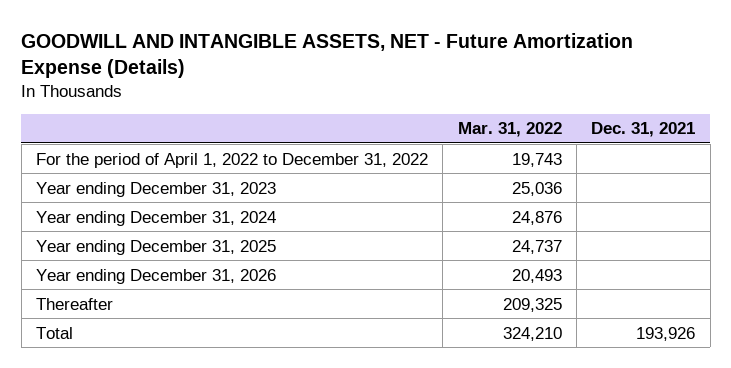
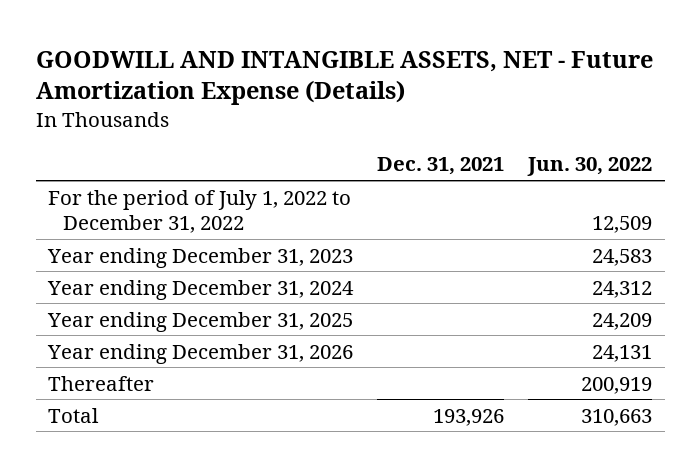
[457,122,562,138] Mar. 31, 2022 -> none
none -> [527,157,653,177] Jun. 30, 2022
[36,152,429,168] For the period of April 1, 2022 to December 31, 2022 -> [47,189,351,234] For the period of July 1, 2022 to December 31, 2022

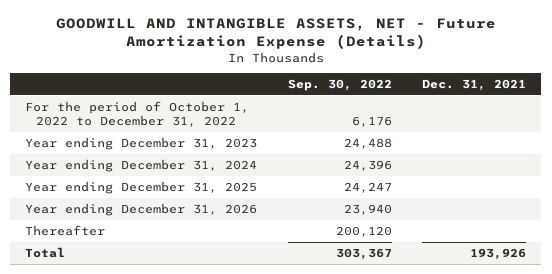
[527,157,653,177] Jun. 30, 2022 -> none
none -> [287,79,392,92] Sep. 30, 2022
[47,189,351,234] For the period of July 1, 2022 to December 31, 2022 -> [25,100,250,128] For the period of October 1, 2022 to December 31, 2022

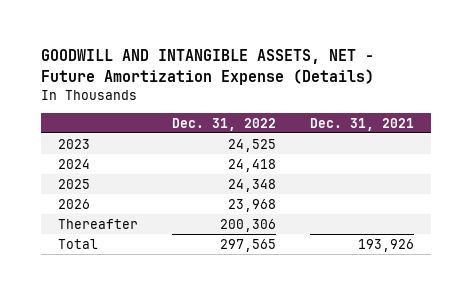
[287,79,392,92] Sep. 30, 2022 -> none
none -> [172,117,277,131] Dec. 31, 2022
[25,100,250,128] For the period of October 1, 2022 to December 31, 2022 -> none
[25,136,258,150] Year ending December 31, 2023 -> [57,138,90,149] 2023
[25,158,258,172] Year ending December 31, 2024 -> [57,158,90,169] 2024
[25,180,258,194] Year ending December 31, 2025 -> [57,178,90,189] 2025
[25,202,258,216] Year ending December 31, 2026 -> [57,198,90,209] 2026

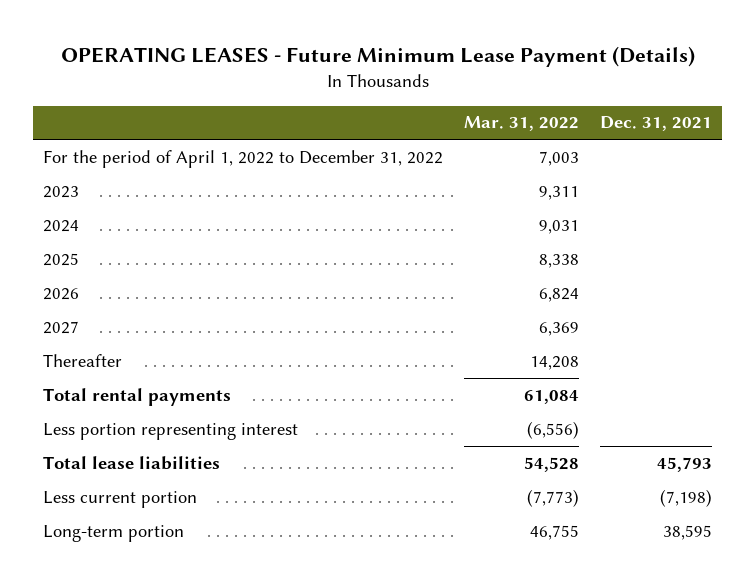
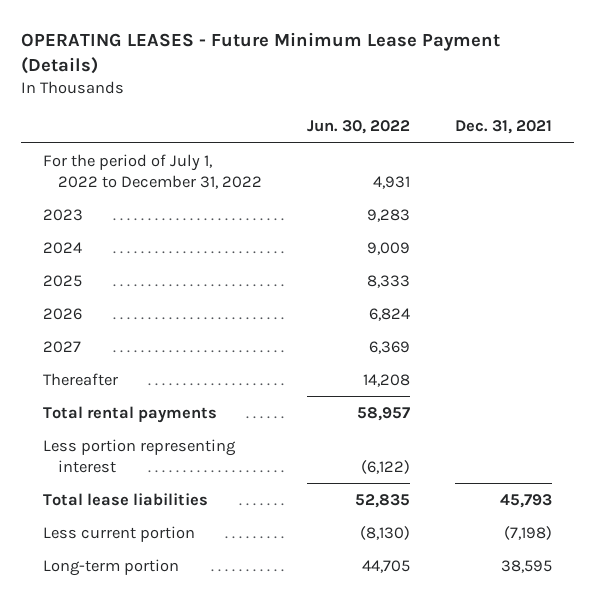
[464,116,580,132] Mar. 31, 2022 -> none
none -> [306,120,410,135] Jun. 30, 2022
[43,149,444,168] For the period of April 1, 2022 to December 31, 2022 -> [43,153,262,189] For the period of July 1, 2022 to December 31, 2022

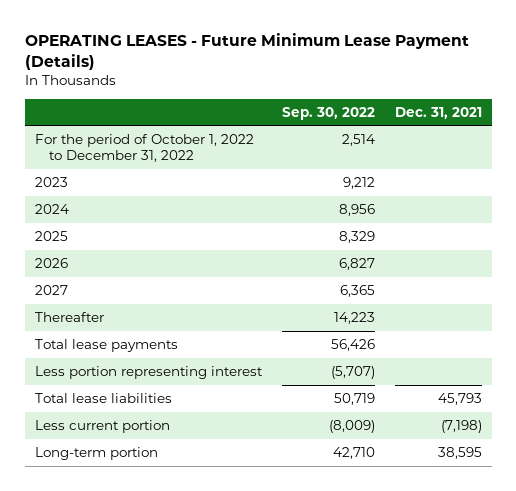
[306,120,410,135] Jun. 30, 2022 -> none
none -> [281,106,375,120] Sep. 30, 2022
[43,153,262,189] For the period of July 1, 2022 to December 31, 2022 -> [34,134,254,163] For the period of October 1, 2022 to December 31, 2022
[43,405,218,423] Total rental payments -> [34,339,178,353] Total lease payments

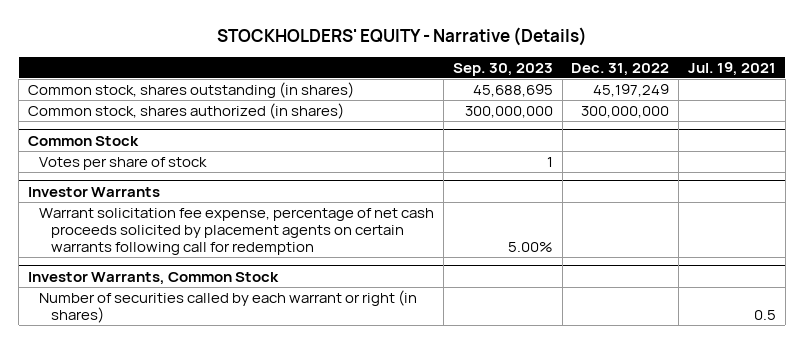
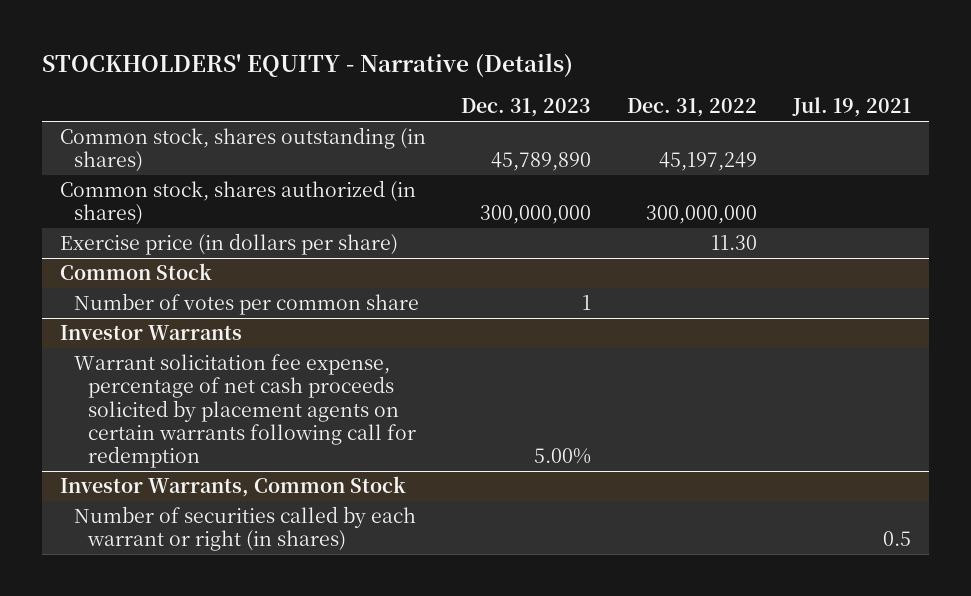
[452,62,553,76] Sep. 30, 2023 -> none
none -> [461,98,592,118] Dec. 31, 2023
none -> [59,232,398,255] Exercise price (in dollars per share)
[39,156,208,170] Votes per share of stock -> [73,292,419,315] Number of votes per common share

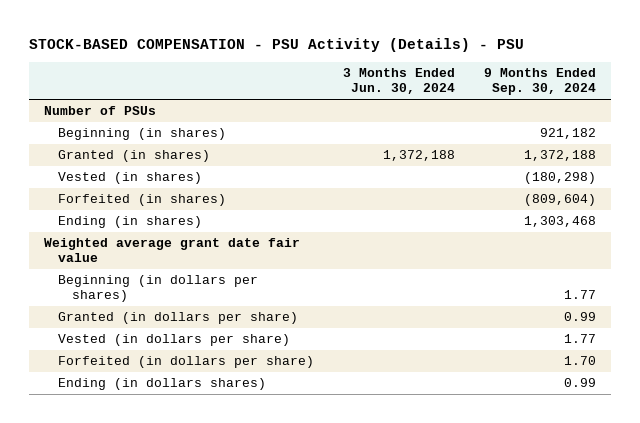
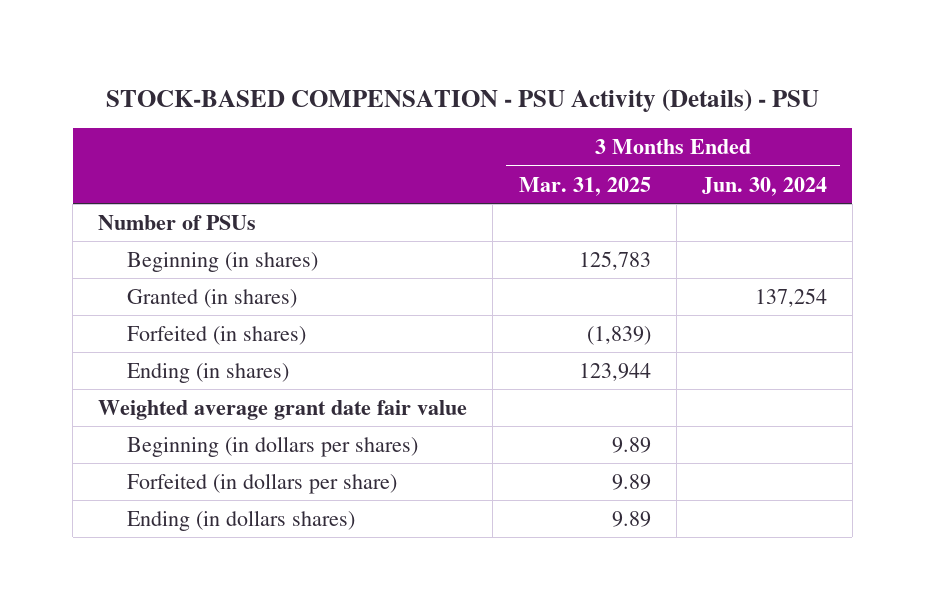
[484,68,597,96] 9 Months Ended Sep. 30, 2024 -> none
none -> [518,176,651,196] Mar. 31, 2025
[57,172,202,185] Vested (in shares) -> none
[383,150,456,162] 1,372,188 -> [754,287,827,307] 137,254
[57,312,298,325] Granted (in dollars per share) -> none
[57,334,290,347] Vested (in dollars per share) -> none

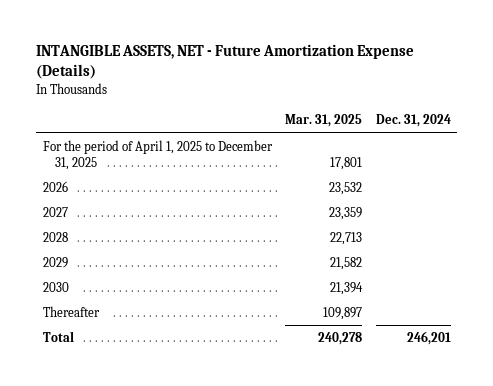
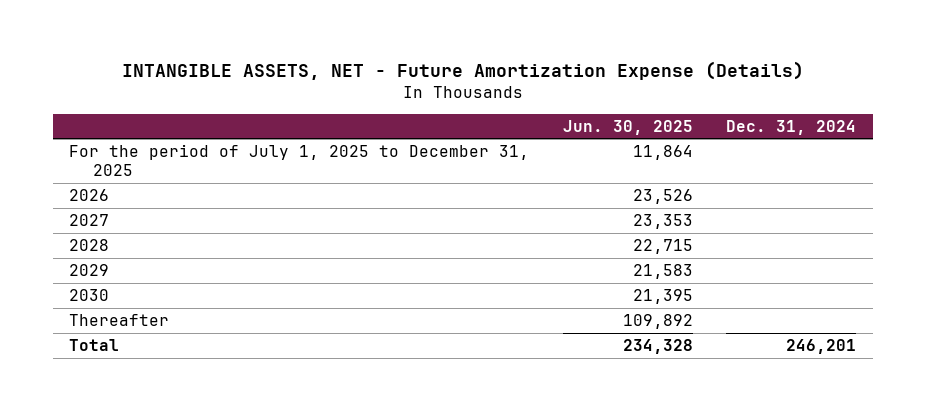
[285,114,363,128] Mar. 31, 2025 -> none
none -> [562,119,693,135] Jun. 30, 2025
[42,140,273,171] For the period of April 1, 2025 to December 31, 2025 -> [69,144,530,177] For the period of July 1, 2025 to December 31, 2025

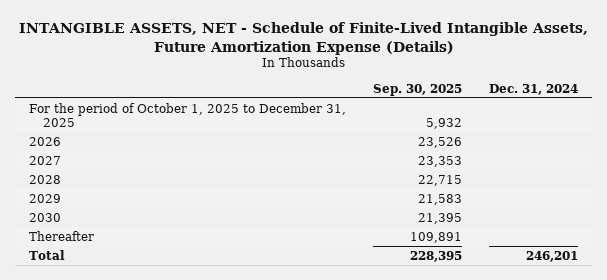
[121,60,804,80] INTANGIBLE ASSETS, NET - Future Amortization Expense (Details) -> [18,22,588,55] INTANGIBLE ASSETS, NET - Schedule of Finite-Lived Intangible Assets, Future Amortization Expense (Details)
[562,119,693,135] Jun. 30, 2025 -> none
none -> [373,83,463,96] Sep. 30, 2025
[69,144,530,177] For the period of July 1, 2025 to December 31, 2025 -> [28,102,346,127] For the period of October 1, 2025 to December 31, 2025

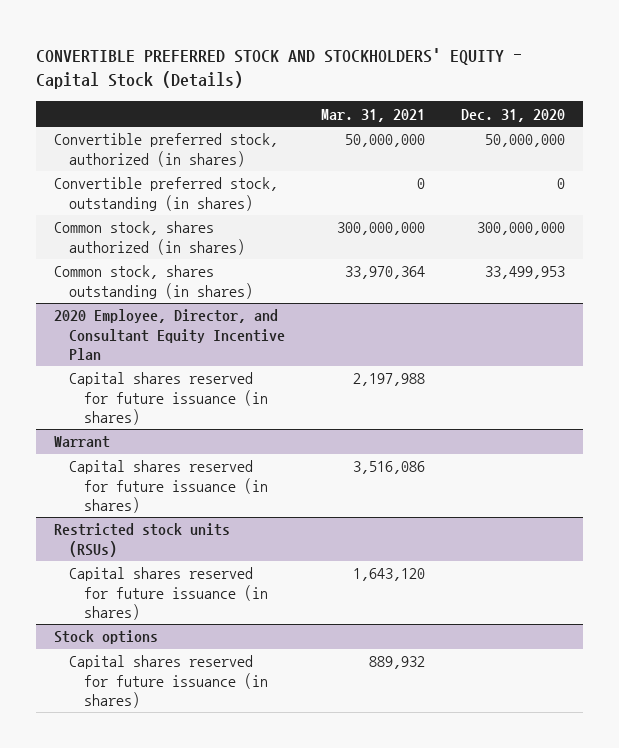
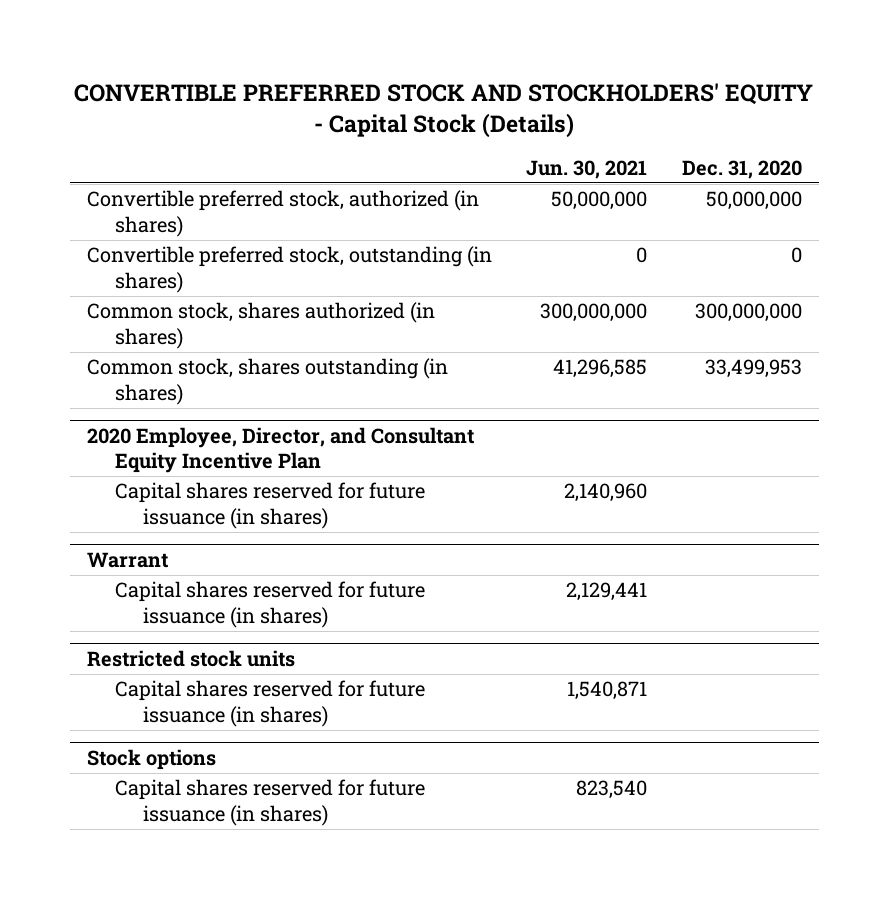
[321,108,426,122] Mar. 31, 2021 -> none
none -> [526,159,648,179] Jun. 30, 2021
[54,523,231,557] Restricted stock units (RSUs) -> [87,650,296,668] Restricted stock units

